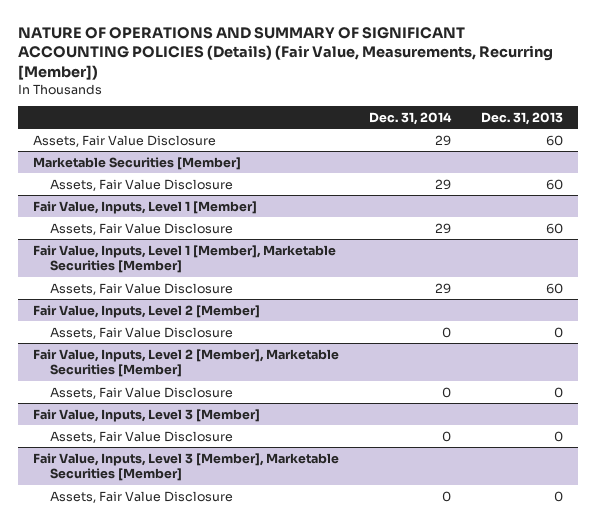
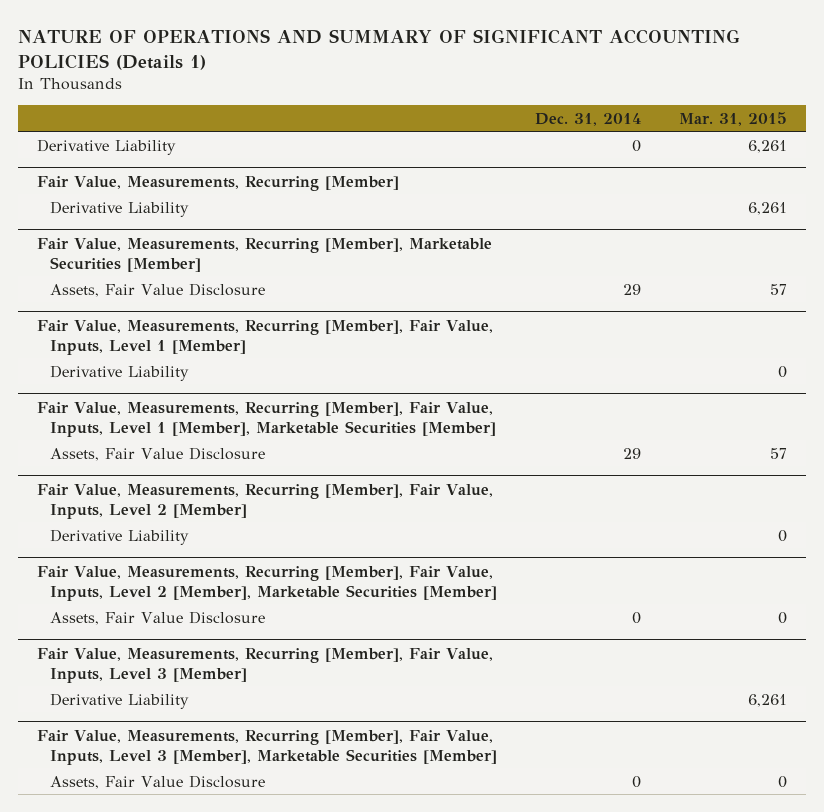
[18,26,554,80] NATURE OF OPERATIONS AND SUMMARY OF SIGNIFICANT ACCOUNTING POLICIES (Details) (Fair Value, Measurements, Recurring [Member]) -> [18,29,741,70] NATURE OF OPERATIONS AND SUMMARY OF SIGNIFICANT ACCOUNTING POLICIES (Details 1)
[481,111,564,125] Dec. 31, 2013 -> none
none -> [679,111,788,126] Mar. 31, 2015
[33,134,217,147] Assets, Fair Value Disclosure -> none
none -> [37,138,177,155] Derivative Liability
none -> [37,175,400,191] Fair Value, Measurements, Recurring [Member]
none -> [50,200,190,217] Derivative Liability
[33,156,242,170] Marketable Securities [Member] -> [37,237,493,272] Fair Value, Measurements, Recurring [Member], Marketable Securities [Member]
[49,222,233,235] Assets, Fair Value Disclosure -> none
[33,200,258,214] Fair Value, Inputs, Level 1 [Member] -> [37,319,494,355] Fair Value, Measurements, Recurring [Member], Fair Value, Inputs, Level 1 [Member]
none -> [50,364,190,381] Derivative Liability
[33,244,337,274] Fair Value, Inputs, Level 1 [Member], Marketable Securities [Member] -> [37,401,497,437] Fair Value, Measurements, Recurring [Member], Fair Value, Inputs, Level 1 [Member], Marketable Securities [Member]
[49,326,233,339] Assets, Fair Value Disclosure -> none
[33,304,261,318] Fair Value, Inputs, Level 2 [Member] -> [37,483,494,519] Fair Value, Measurements, Recurring [Member], Fair Value, Inputs, Level 2 [Member]
none -> [50,528,190,545] Derivative Liability
[33,348,340,378] Fair Value, Inputs, Level 2 [Member], Marketable Securities [Member] -> [37,565,498,601] Fair Value, Measurements, Recurring [Member], Fair Value, Inputs, Level 2 [Member], Marketable Securities [Member]
[49,430,233,443] Assets, Fair Value Disclosure -> none
[33,408,261,422] Fair Value, Inputs, Level 3 [Member] -> [37,647,494,683] Fair Value, Measurements, Recurring [Member], Fair Value, Inputs, Level 3 [Member]
none -> [50,692,190,709] Derivative Liability
[33,452,340,482] Fair Value, Inputs, Level 3 [Member], Marketable Securities [Member] -> [37,729,498,765] Fair Value, Measurements, Recurring [Member], Fair Value, Inputs, Level 3 [Member], Marketable Securities [Member]

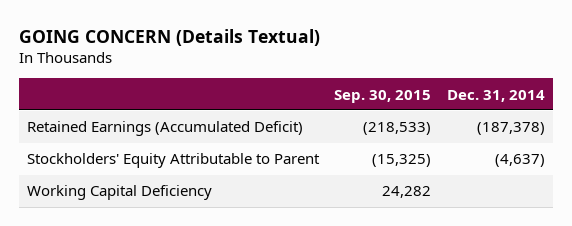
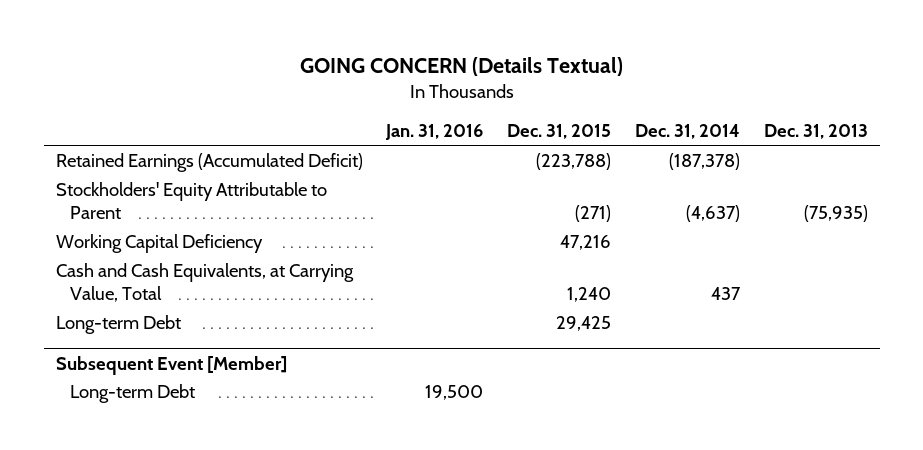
[334,89,432,103] Sep. 30, 2015 -> none
none -> [385,124,484,141] Jan. 31, 2016
none -> [507,124,612,140] Dec. 31, 2015
none -> [763,124,868,140] Dec. 31, 2013
none -> [55,262,354,303] Cash and Cash Equivalents, at Carrying Value, Total
none -> [55,314,181,334] Long-term Debt
none -> [55,355,287,375] Subsequent Event [Member]
none -> [70,383,196,403] Long-term Debt

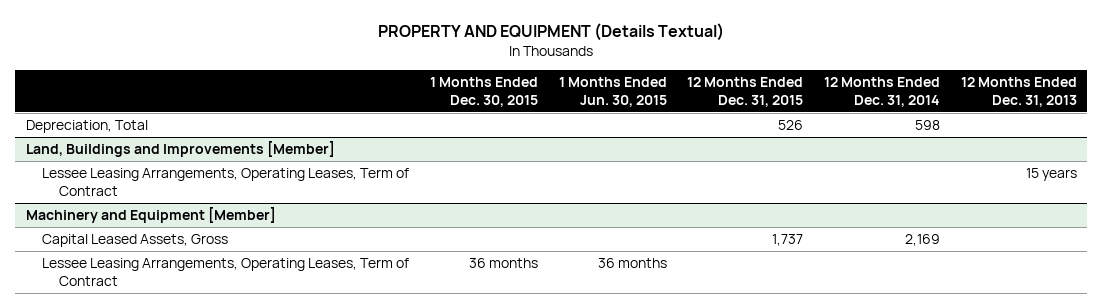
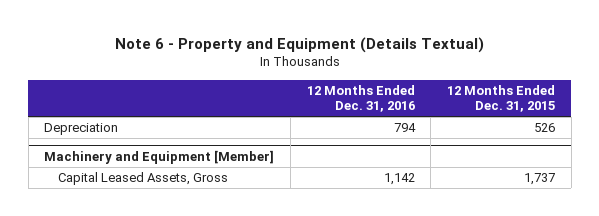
[378,22,725,41] PROPERTY AND EQUIPMENT (Details Textual) -> [114,36,484,53] Note 6 - Property and Equipment (Details Textual)
[429,76,538,108] 1 Months Ended Dec. 30, 2015 -> none
[558,76,667,108] 1 Months Ended Jun. 30, 2015 -> none
[824,76,941,108] 12 Months Ended Dec. 31, 2014 -> none
[960,76,1077,108] 12 Months Ended Dec. 31, 2013 -> none
none -> [306,84,415,113] 12 Months Ended Dec. 31, 2016
[25,140,335,157] Land, Buildings and Improvements [Member] -> none
[42,167,410,197] Lessee Leasing Arrangements, Operating Leases, Term of Contract -> none
[25,119,148,133] Depreciation, Total -> [44,123,119,136] Depreciation
[42,257,410,287] Lessee Leasing Arrangements, Operating Leases, Term of Contract -> none

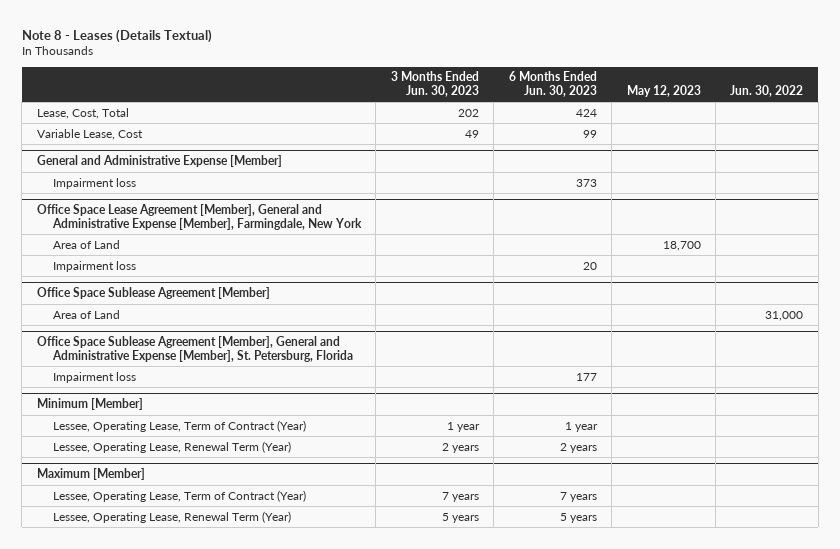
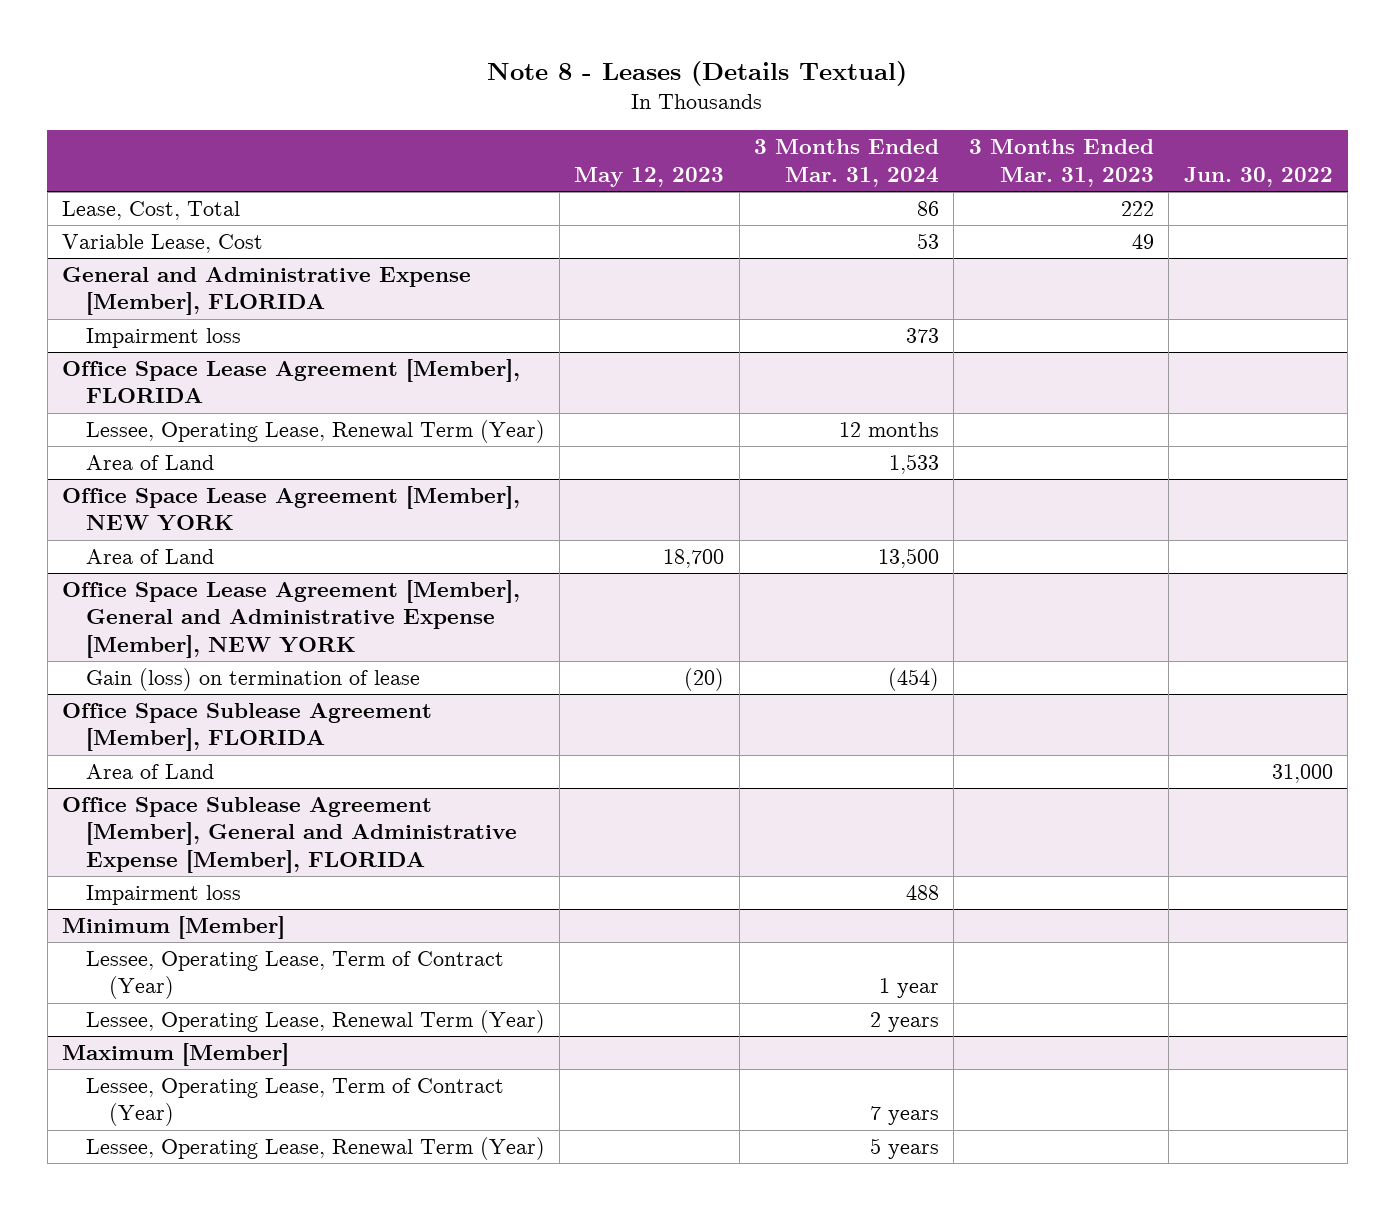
[390,71,479,97] 3 Months Ended Jun. 30, 2023 -> none
[508,71,597,97] 6 Months Ended Jun. 30, 2023 -> none
none -> [754,139,940,187] 3 Months Ended Mar. 31, 2024
none -> [968,139,1154,187] 3 Months Ended Mar. 31, 2023
[36,155,282,168] General and Administrative Expense [Member] -> [62,267,472,316] General and Administrative Expense [Member], FLORIDA
none -> [62,359,521,404] Office Space Lease Agreement [Member], FLORIDA
none -> [85,420,545,444] Lessee, Operating Lease, Renewal Term (Year)
none -> [85,455,214,471] Area of Land
[36,204,362,231] Office Space Lease Agreement [Member], General and Administrative Expense [Member], Farmingdale, New York -> [62,486,521,532] Office Space Lease Agreement [Member], NEW YORK
[52,260,136,272] Impairment loss -> none
none -> [62,580,521,658] Office Space Lease Agreement [Member], General and Administrative Expense [Member], NEW YORK
none -> [85,668,420,692] Gain (loss) on termination of lease
[36,287,270,300] Office Space Sublease Agreement [Member] -> [62,703,433,752] Office Space Sublease Agreement [Member], FLORIDA
[36,336,353,363] Office Space Sublease Agreement [Member], General and Administrative Expense [Member], St. Petersburg, Florida -> [62,797,517,873] Office Space Sublease Agreement [Member], General and Administrative Expense [Member], FLORIDA

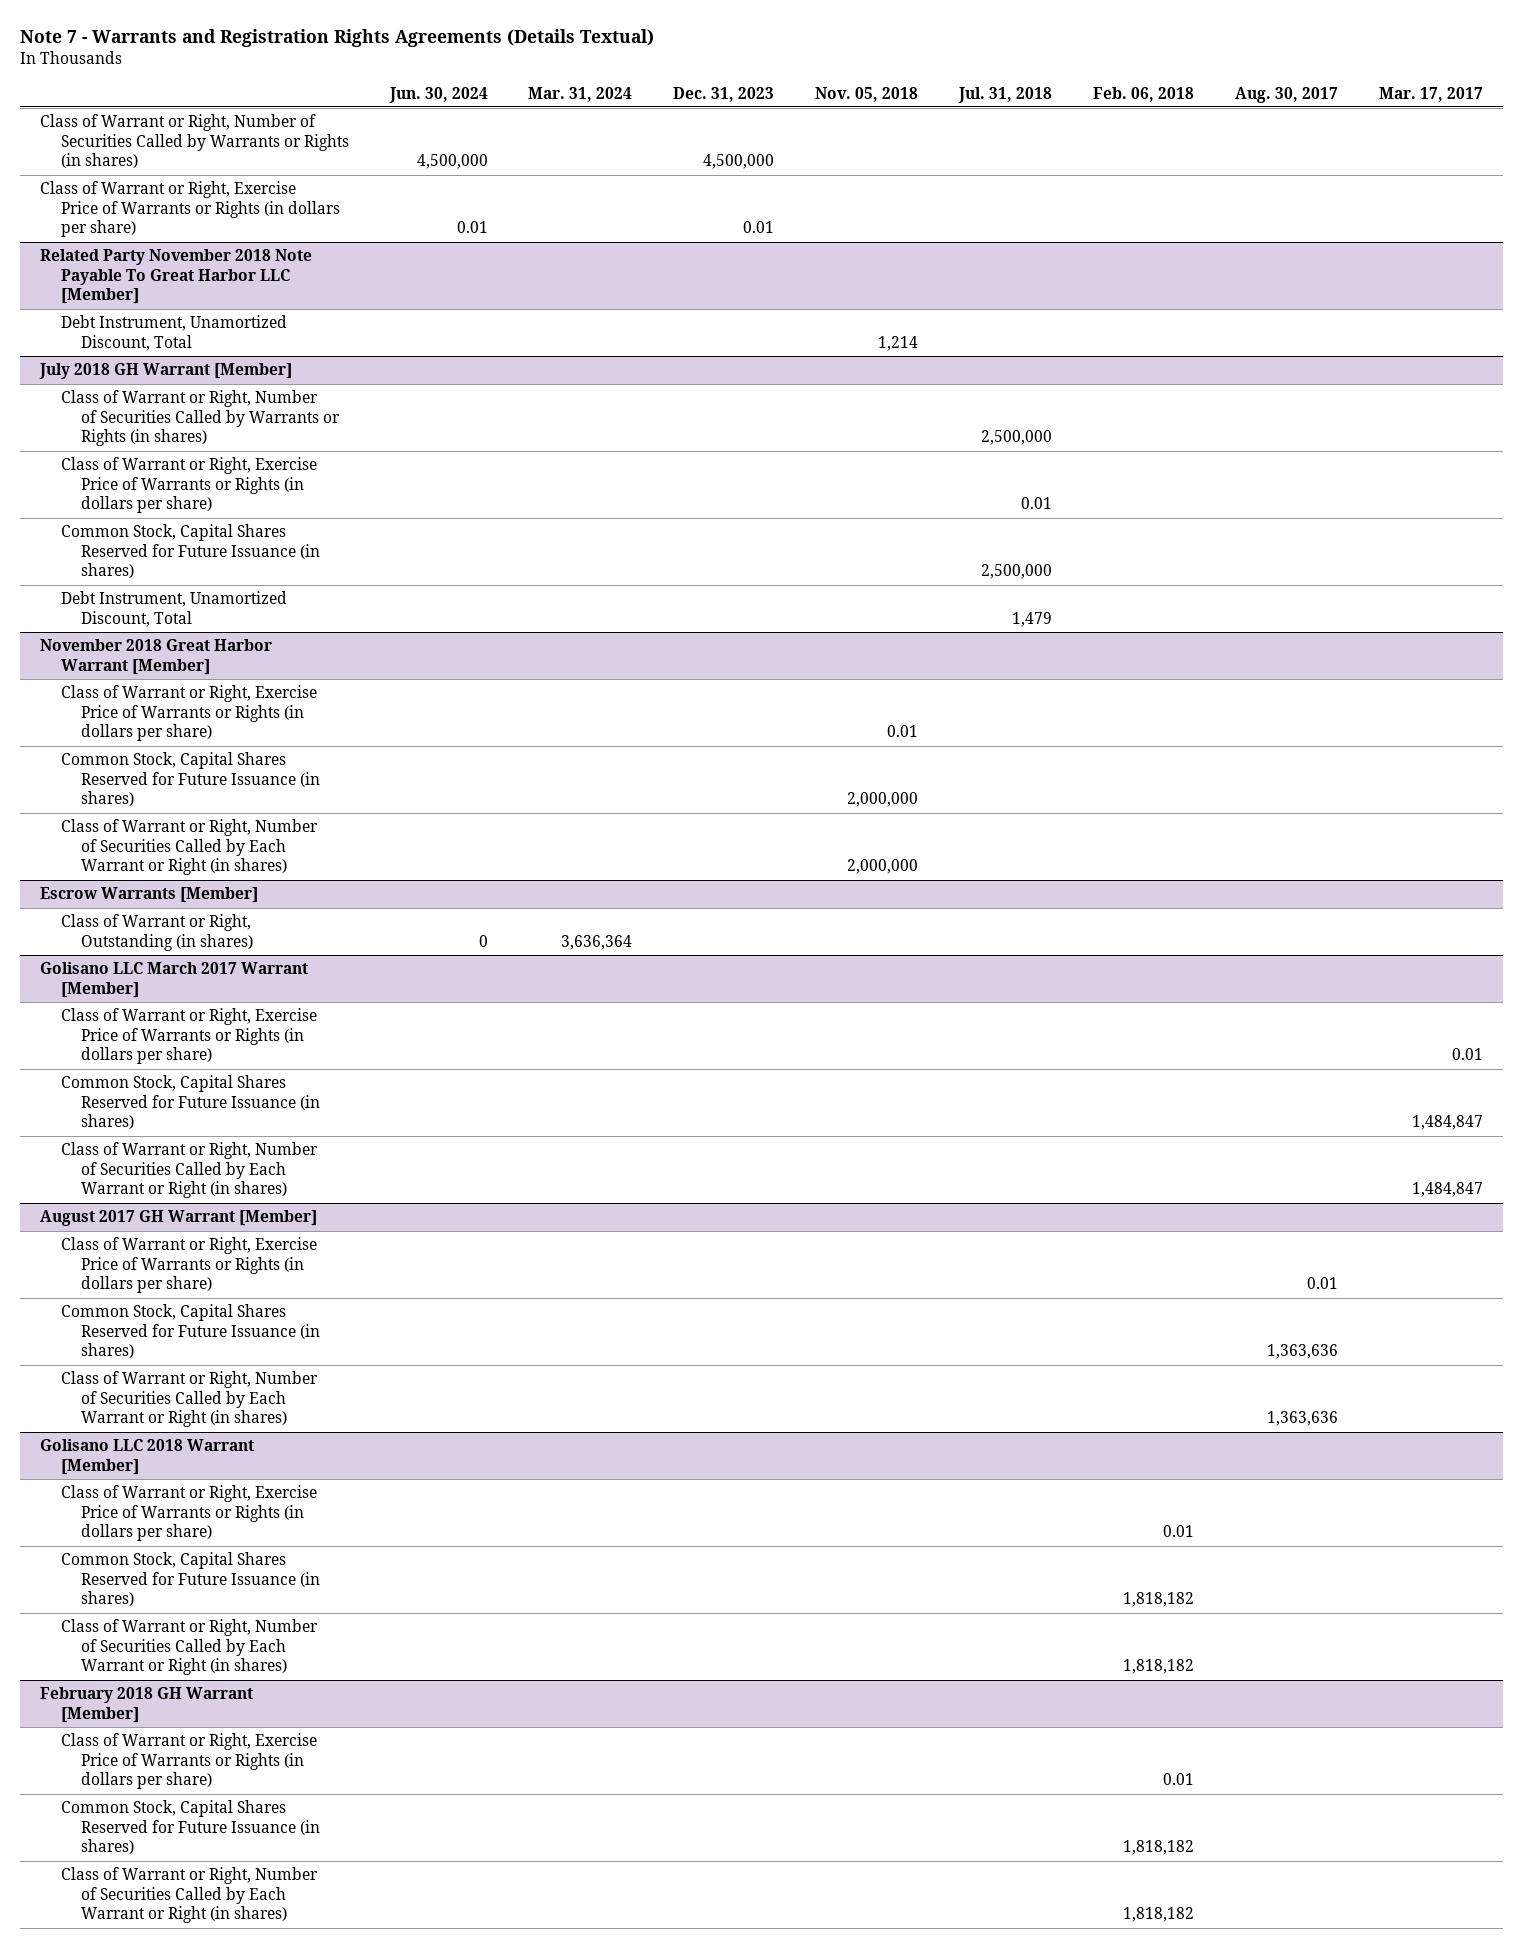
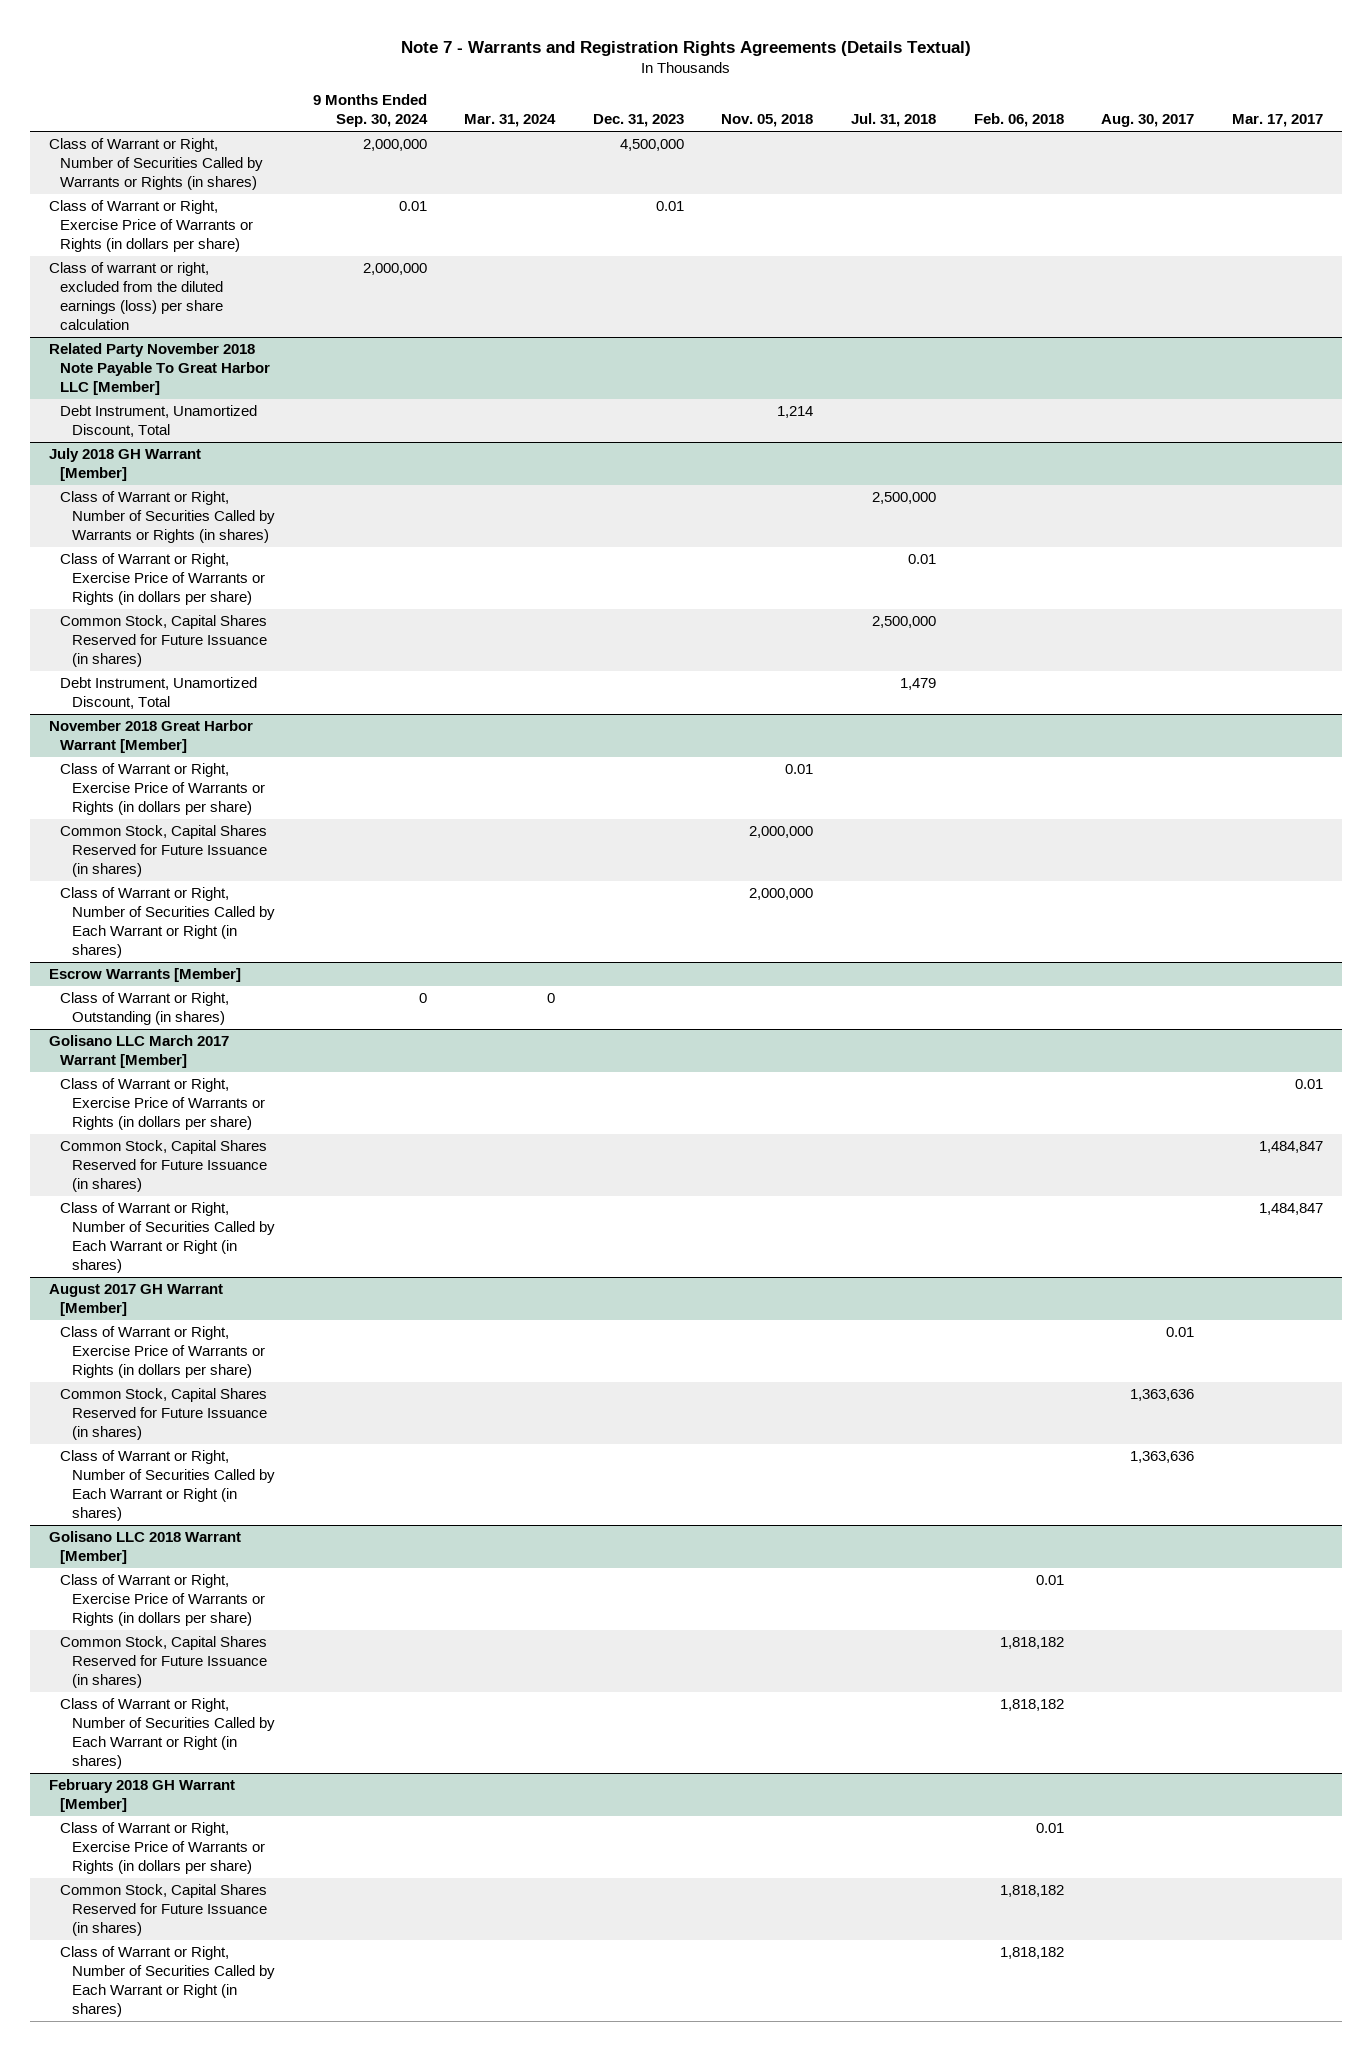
[388,86,488,103] Jun. 30, 2024 -> none
none -> [312,94,428,128] 9 Months Ended Sep. 30, 2024
none -> [48,262,224,330] Class of warrant or right, excluded from the diluted earnings (loss) per share calculation
[561,934,633,950] 3,636,364 -> [547,993,556,1004] 0

